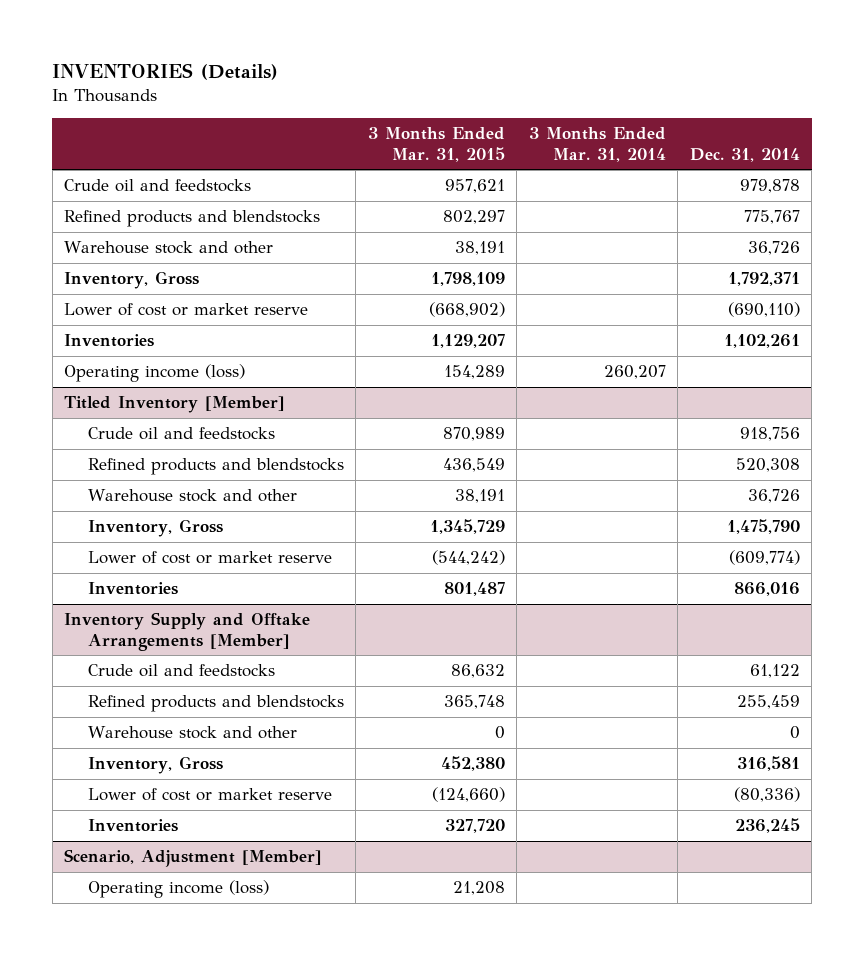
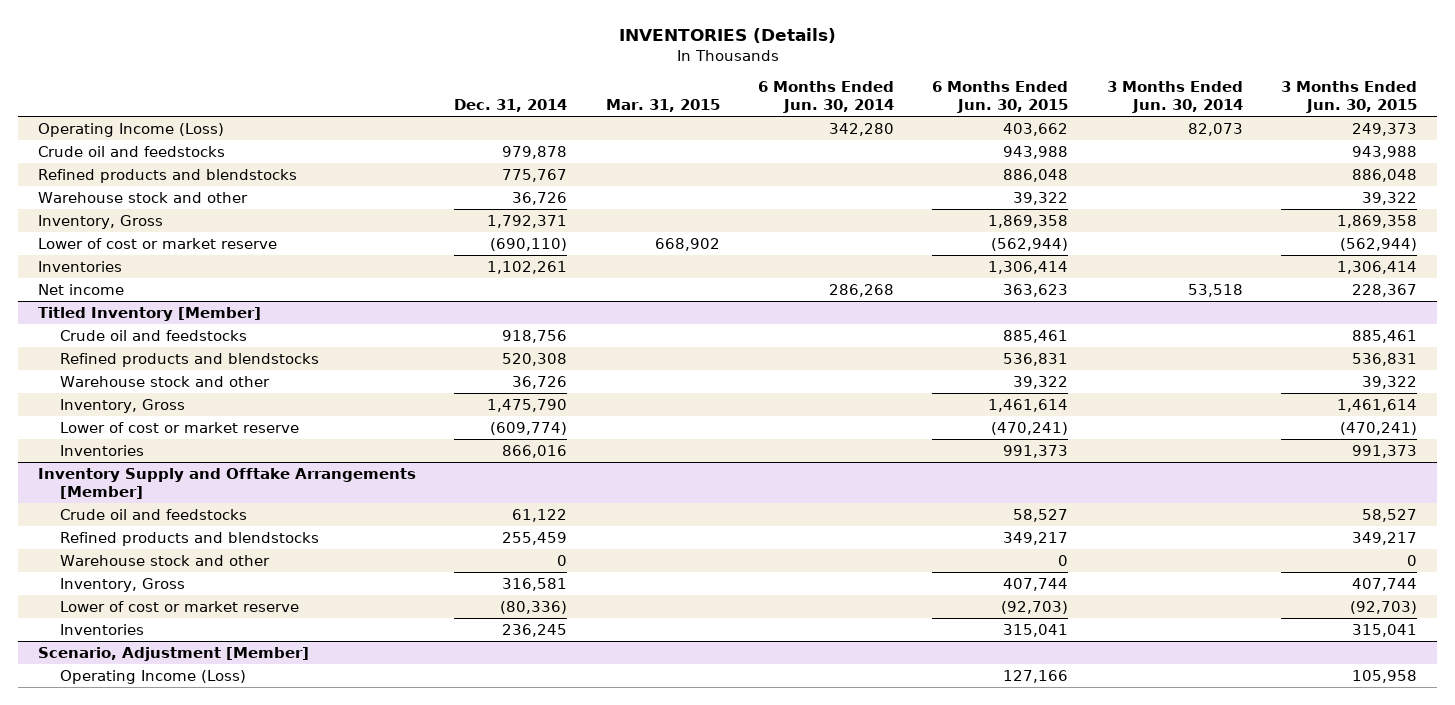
[367,127,505,162] 3 Months Ended Mar. 31, 2015 -> none
[528,127,666,162] 3 Months Ended Mar. 31, 2014 -> none
none -> [605,99,720,113] Mar. 31, 2015
none -> [758,81,895,114] 6 Months Ended Jun. 30, 2014
none -> [932,81,1069,114] 6 Months Ended Jun. 30, 2015
none -> [1106,81,1243,114] 3 Months Ended Jun. 30, 2014
none -> [1281,81,1418,114] 3 Months Ended Jun. 30, 2015
none -> [37,122,224,137] Operating Income (Loss)
[64,364,246,383] Operating income (loss) -> none
none -> [37,283,124,295] Net income
[87,880,269,899] Operating income (loss) -> [59,669,246,684] Operating Income (Loss)

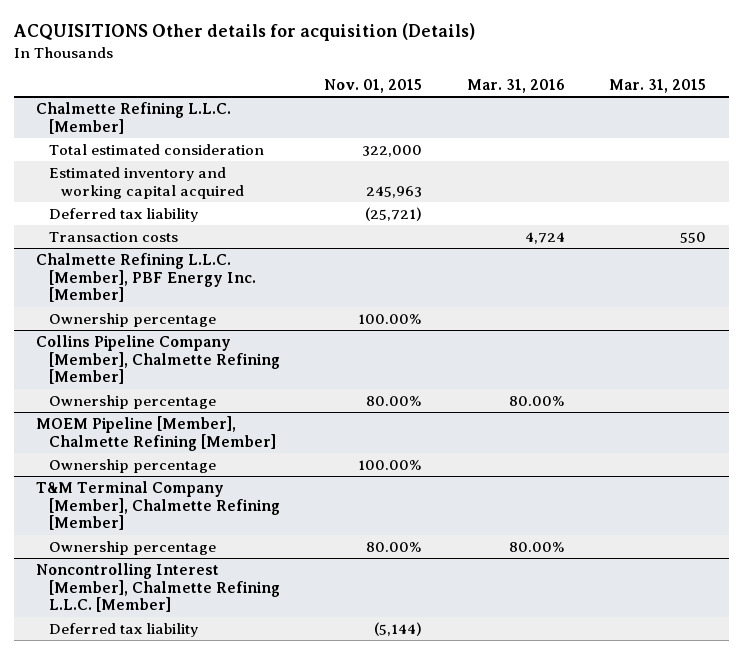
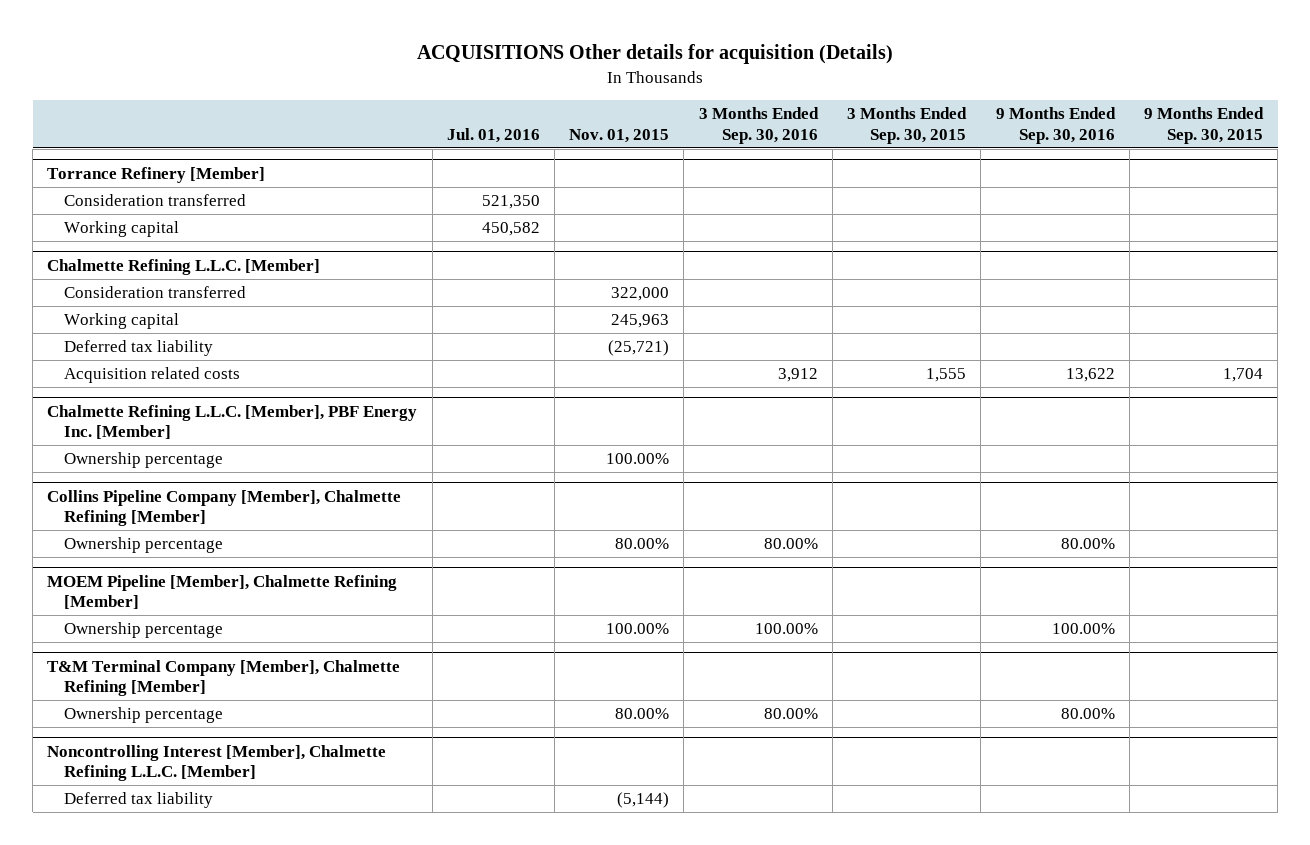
[466,79,565,94] Mar. 31, 2016 -> none
[609,79,707,94] Mar. 31, 2015 -> none
none -> [446,127,540,143] Jul. 01, 2016
none -> [698,107,819,144] 3 Months Ended Sep. 30, 2016
none -> [847,107,968,144] 3 Months Ended Sep. 30, 2015
none -> [995,107,1116,144] 9 Months Ended Sep. 30, 2016
none -> [1143,107,1264,144] 9 Months Ended Sep. 30, 2015
none -> [47,166,266,183] Torrance Refinery [Member]
none -> [64,194,247,207] Consideration transferred
none -> [64,221,180,238] Working capital
[48,143,264,155] Total estimated consideration -> [64,286,247,299] Consideration transferred
[48,166,245,199] Estimated inventory and working capital acquired -> [64,313,180,330] Working capital
[48,231,178,242] Transaction costs -> none
none -> [64,367,241,384] Acquisition related costs

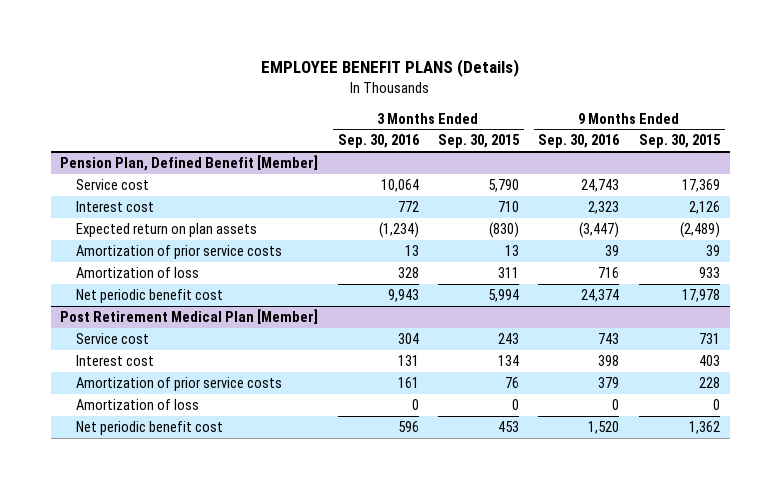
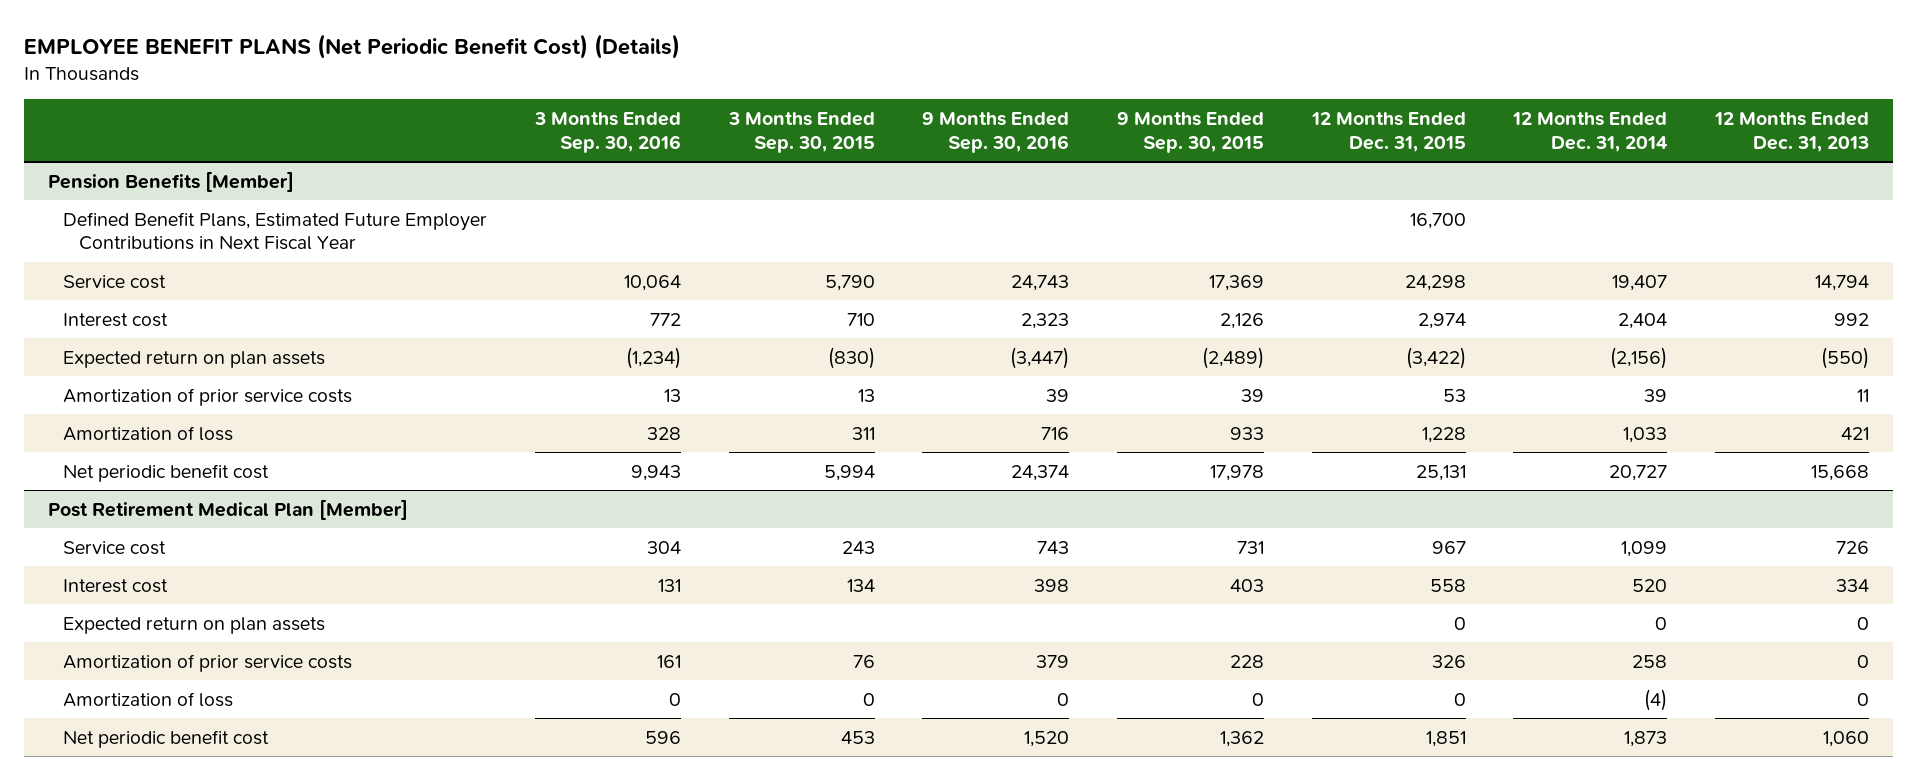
[261,59,520,78] EMPLOYEE BENEFIT PLANS (Details) -> [23,33,680,59] EMPLOYEE BENEFIT PLANS (Net Periodic Benefit Cost) (Details)
none -> [1310,112,1466,152] 12 Months Ended Dec. 31, 2015
none -> [1512,112,1669,152] 12 Months Ended Dec. 31, 2014
none -> [1714,112,1870,152] 12 Months Ended Dec. 31, 2013
[60,155,319,172] Pension Plan, Defined Benefit [Member] -> [47,170,294,192] Pension Benefits [Member]
none -> [63,211,488,251] Defined Benefit Plans, Estimated Future Employer Contributions in Next Fiscal Year
none -> [63,616,326,634] Expected return on plan assets

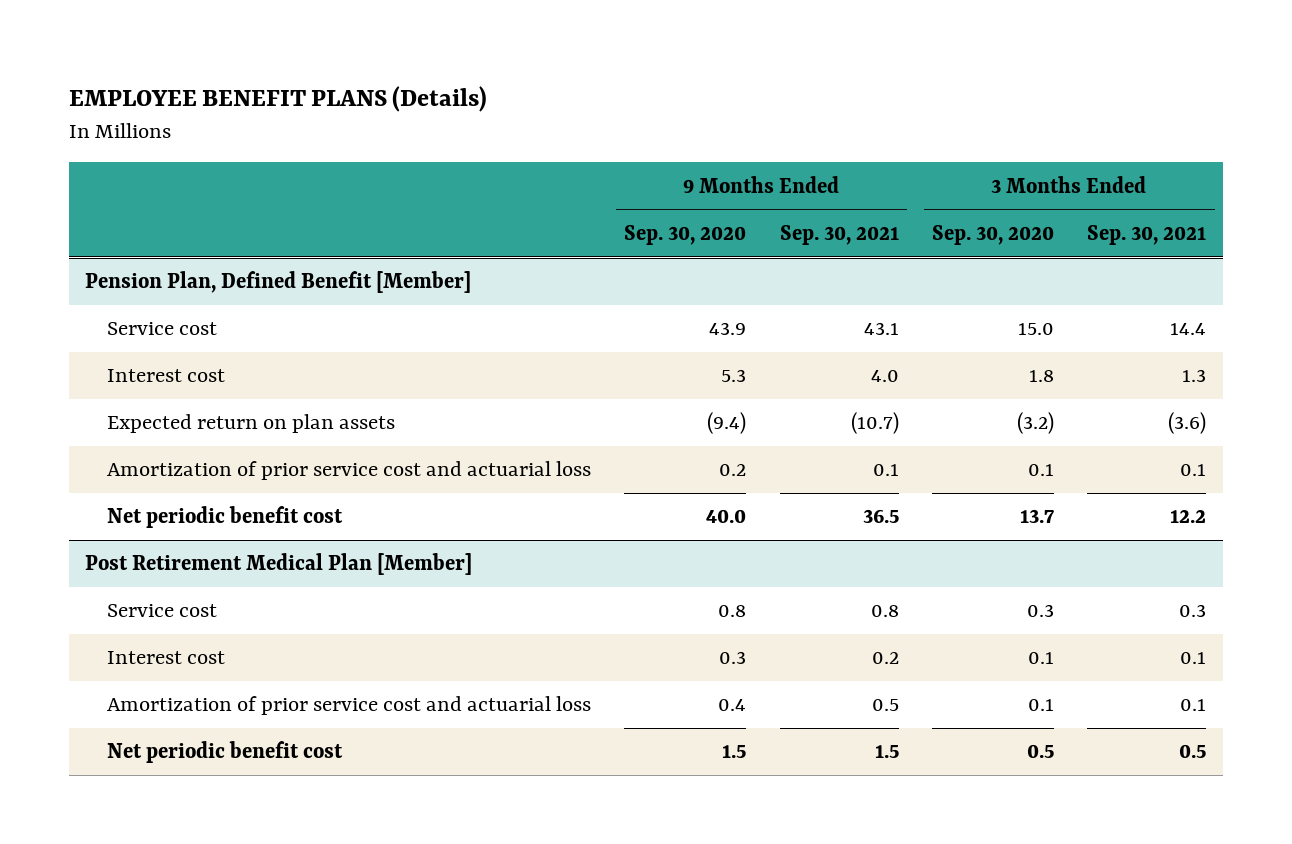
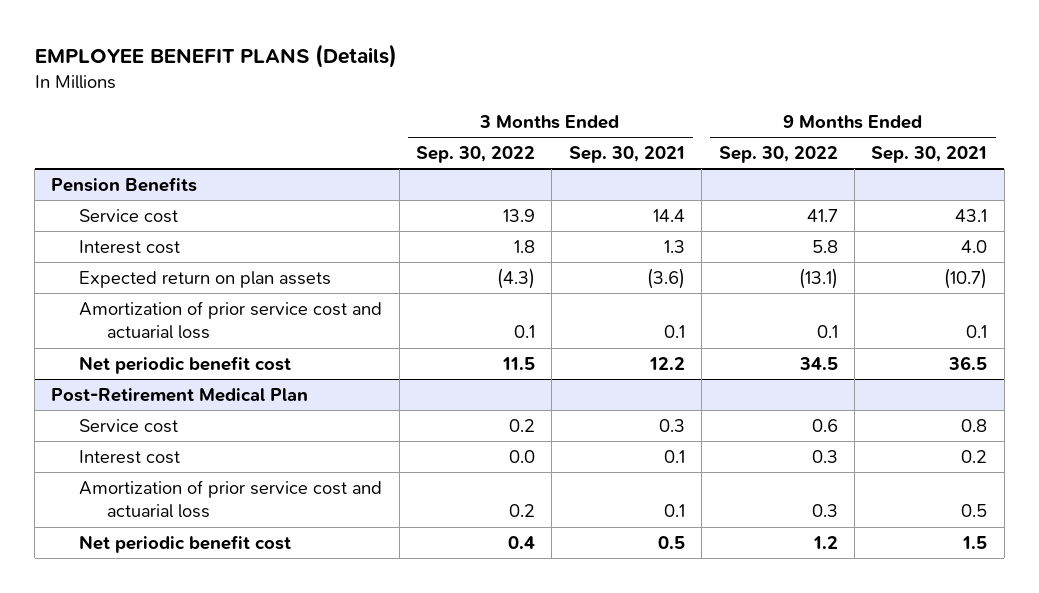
[624,225,747,246] Sep. 30, 2020 -> none
[931,225,1054,246] Sep. 30, 2020 -> none
none -> [416,146,536,164] Sep. 30, 2022
none -> [718,146,838,164] Sep. 30, 2022
[85,271,472,294] Pension Plan, Defined Benefit [Member] -> [51,176,198,192] Pension Benefits
[85,553,473,576] Post Retirement Medical Plan [Member] -> [51,387,309,402] Post-Retirement Medical Plan

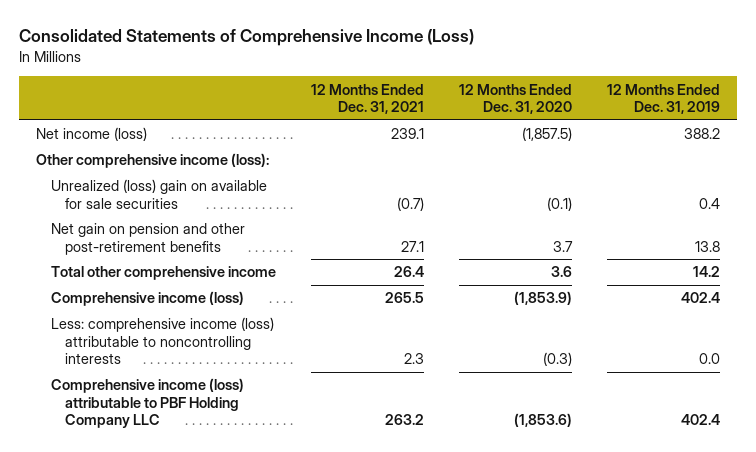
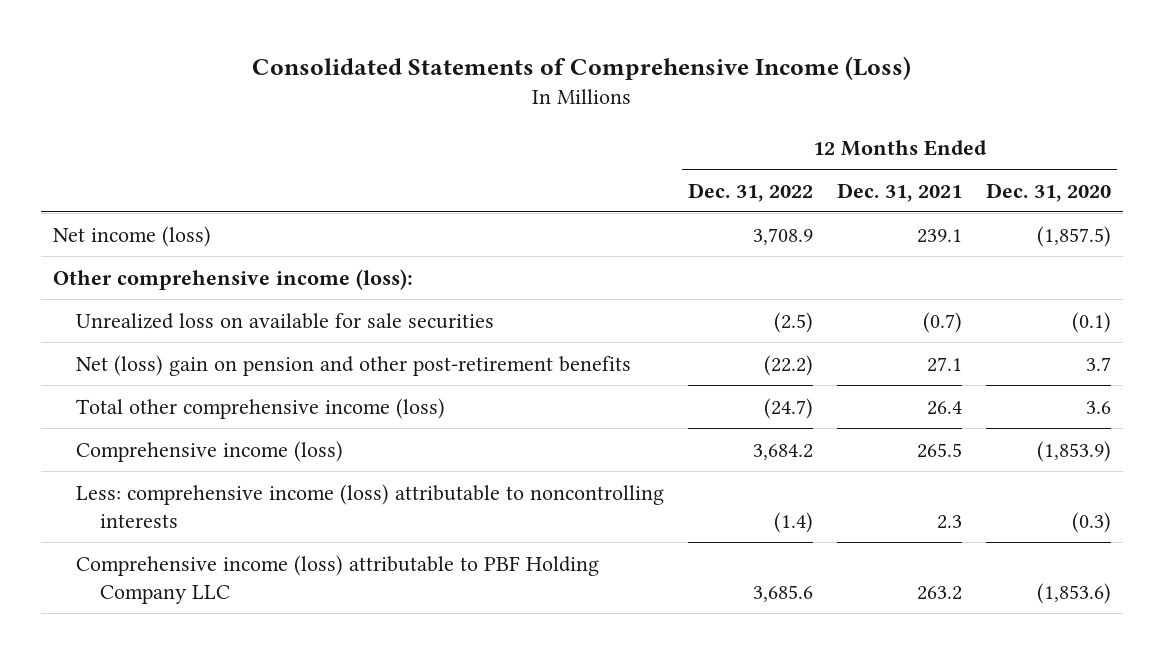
[606,83,720,115] 12 Months Ended Dec. 31, 2019 -> none
none -> [688,182,814,202] Dec. 31, 2022
[50,179,267,209] Unrealized (loss) gain on available for sale securities -> [76,312,495,329] Unrealized loss on available for sale securities
[50,223,245,255] Net gain on pension and other post-retirement benefits -> [76,354,632,376] Net (loss) gain on pension and other post-retirement benefits
[50,266,276,281] Total other comprehensive income -> [76,397,446,419] Total other comprehensive income (loss)

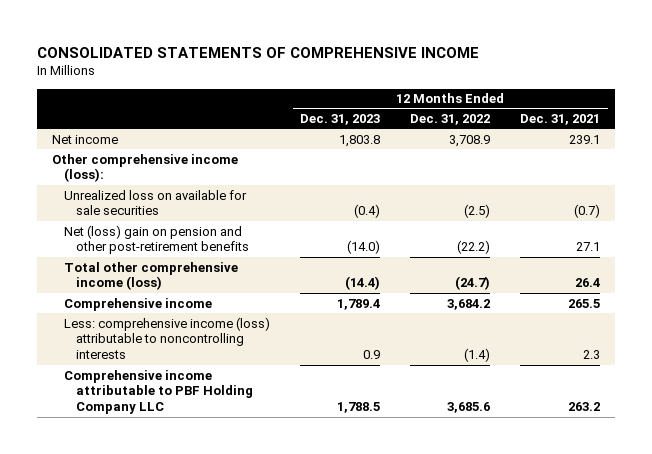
[251,55,911,80] Consolidated Statements of Comprehensive Income (Loss) -> [37,46,480,58] CONSOLIDATED STATEMENTS OF COMPREHENSIVE INCOME
[986,182,1112,202] Dec. 31, 2020 -> none
none -> [300,114,381,126] Dec. 31, 2023
[52,225,211,247] Net income (loss) -> [52,134,119,144] Net income
[76,440,344,462] Comprehensive income (loss) -> [63,297,212,311] Comprehensive income
[76,554,600,604] Comprehensive income (loss) attributable to PBF Holding Company LLC -> [63,369,253,415] Comprehensive income attributable to PBF Holding Company LLC

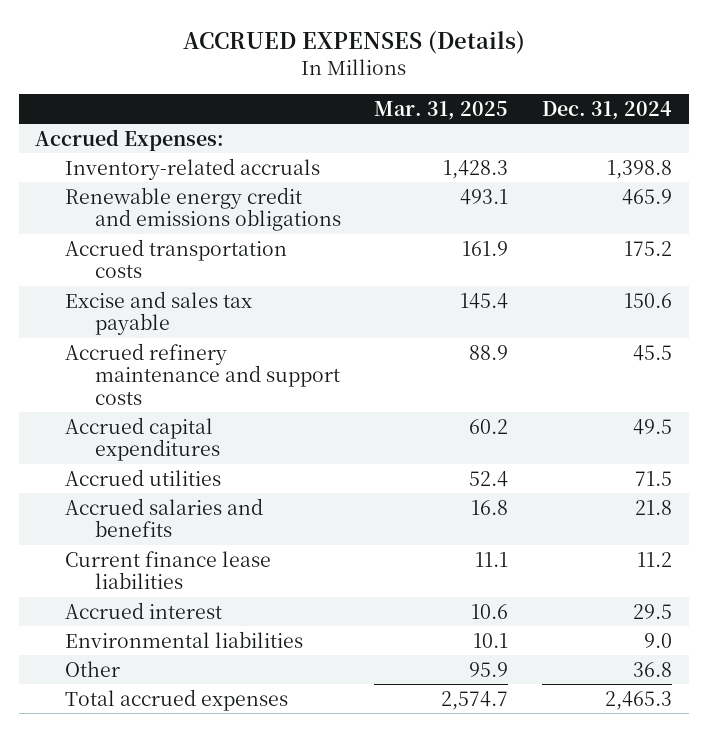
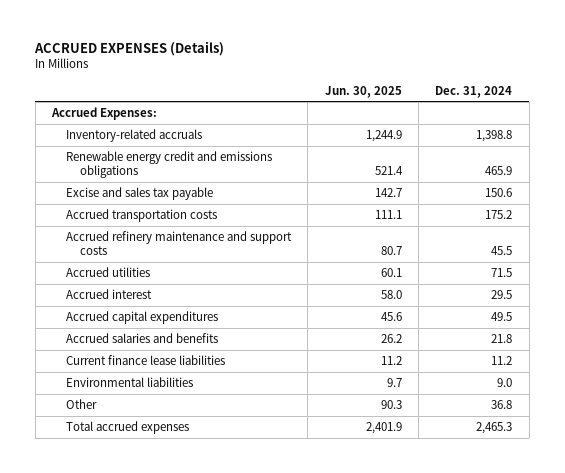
[374,100,509,120] Mar. 31, 2025 -> none
none -> [324,85,402,98] Jun. 30, 2025
[65,238,288,279] Accrued transportation costs -> [65,209,217,223] Accrued transportation costs
[65,601,223,619] Accrued interest -> [65,289,152,300] Accrued interest
[65,416,220,462] Accrued capital expenditures -> [65,311,218,325] Accrued capital expenditures

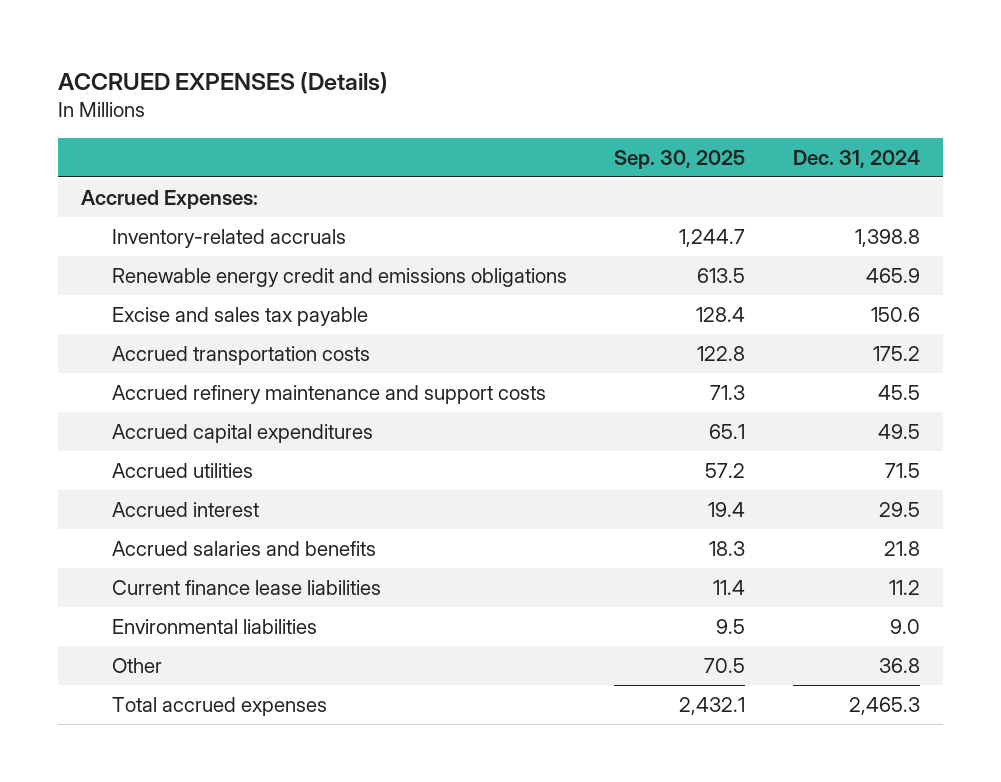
[324,85,402,98] Jun. 30, 2025 -> none
none -> [614,149,746,169] Sep. 30, 2025
[65,311,218,325] Accrued capital expenditures -> [112,424,374,444] Accrued capital expenditures

